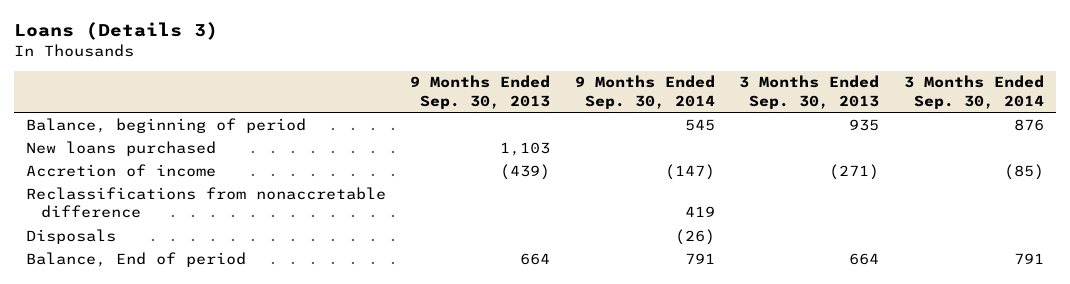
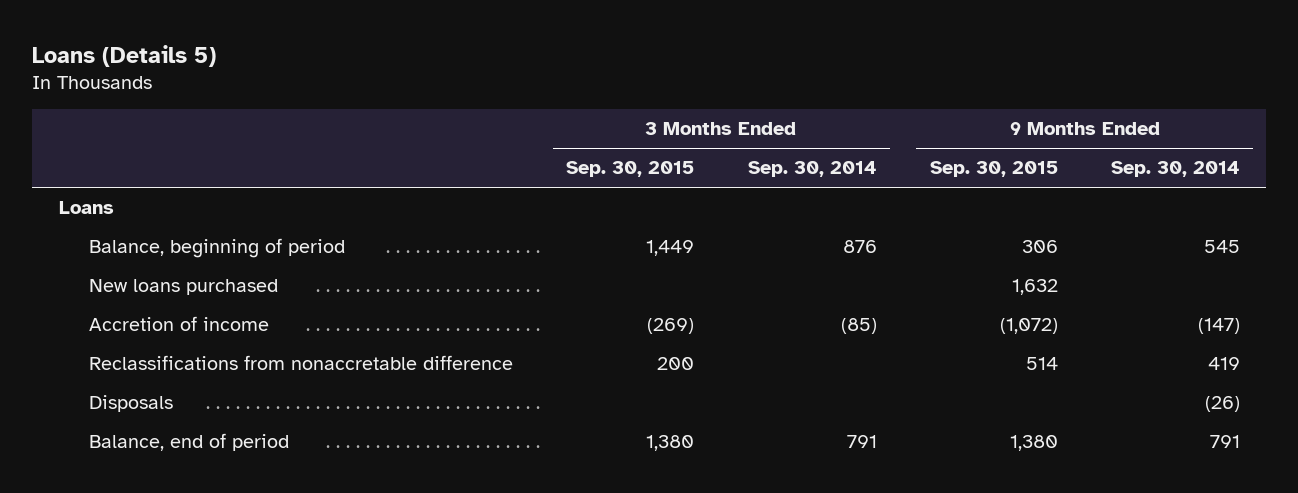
[13,22,218,41] Loans (Details 3) -> [31,44,216,67] Loans (Details 5)
[410,75,551,110] 9 Months Ended Sep. 30, 2013 -> none
[739,75,880,110] 3 Months Ended Sep. 30, 2013 -> none
none -> [566,161,695,178] Sep. 30, 2015
none -> [929,161,1058,178] Sep. 30, 2015
none -> [58,201,114,215] Loans
[25,251,246,267] Balance, End of period -> [89,433,290,452] Balance, end of period

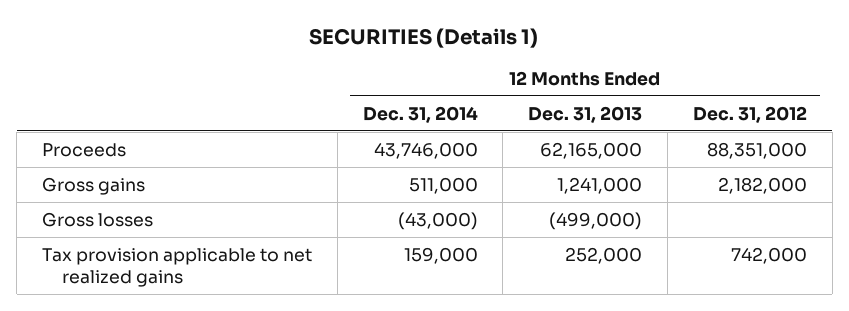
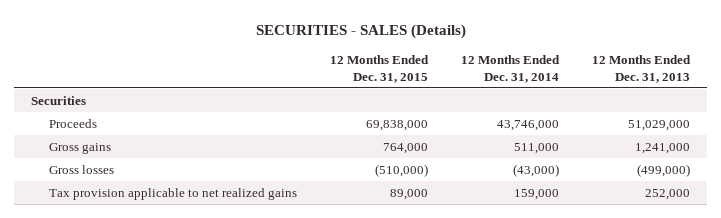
[309,27,539,48] SECURITIES (Details 1) -> [255,23,466,39] SECURITIES - SALES (Details)
[692,105,807,123] Dec. 31, 2012 -> none
none -> [329,54,429,83] 12 Months Ended Dec. 31, 2015
none -> [30,95,86,105] Securities
[540,141,643,159] 62,165,000 -> [628,119,691,131] 51,029,000

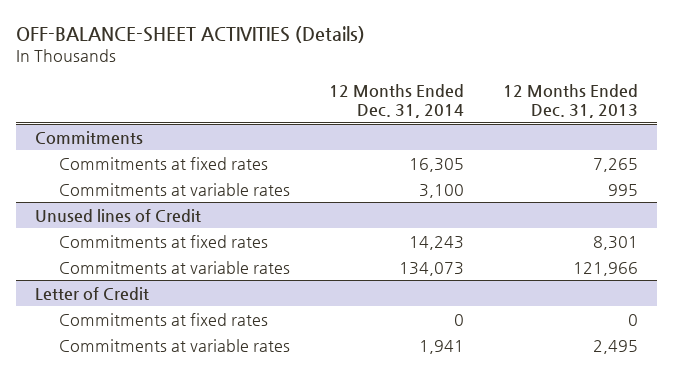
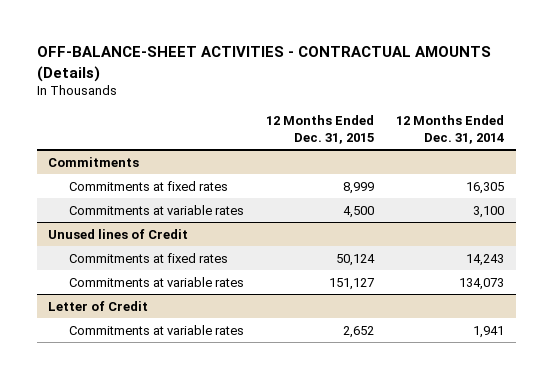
[15,26,365,44] OFF-BALANCE-SHEET ACTIVITIES (Details) -> [36,46,491,82] OFF-BALANCE-SHEET ACTIVITIES - CONTRACTUAL AMOUNTS (Details)
[502,83,638,118] 12 Months Ended Dec. 31, 2013 -> none
none -> [265,115,374,144] 12 Months Ended Dec. 31, 2015
[58,312,268,326] Commitments at fixed rates -> none

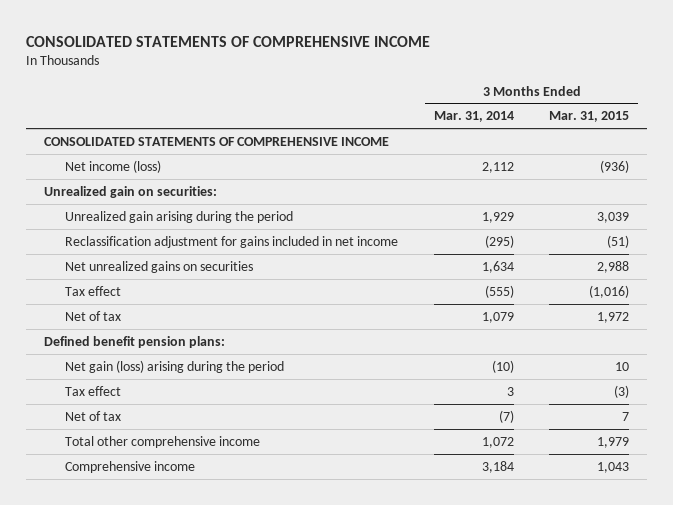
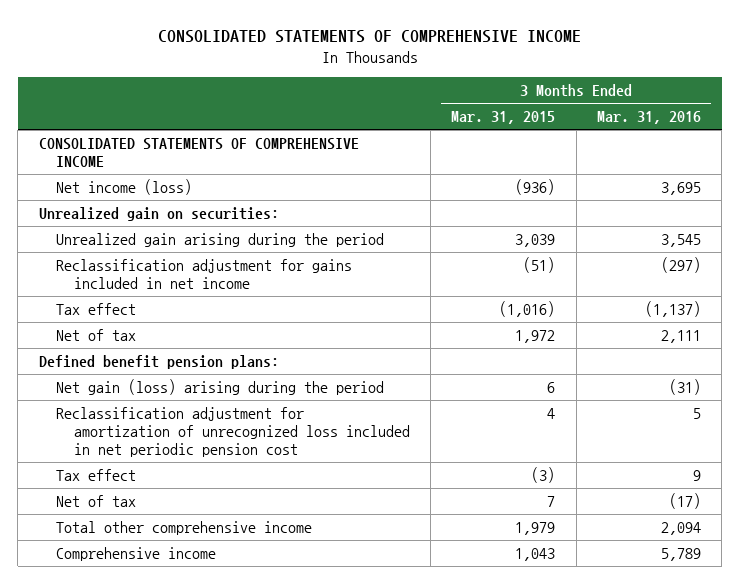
[433,111,514,123] Mar. 31, 2014 -> none
none -> [596,111,701,125] Mar. 31, 2016
[65,260,254,273] Net unrealized gains on securities -> none
[615,361,630,371] 10 -> [547,381,556,393] 6
none -> [56,406,410,458] Reclassification adjustment for amortization of unrecognized loss included in net periodic pension cost

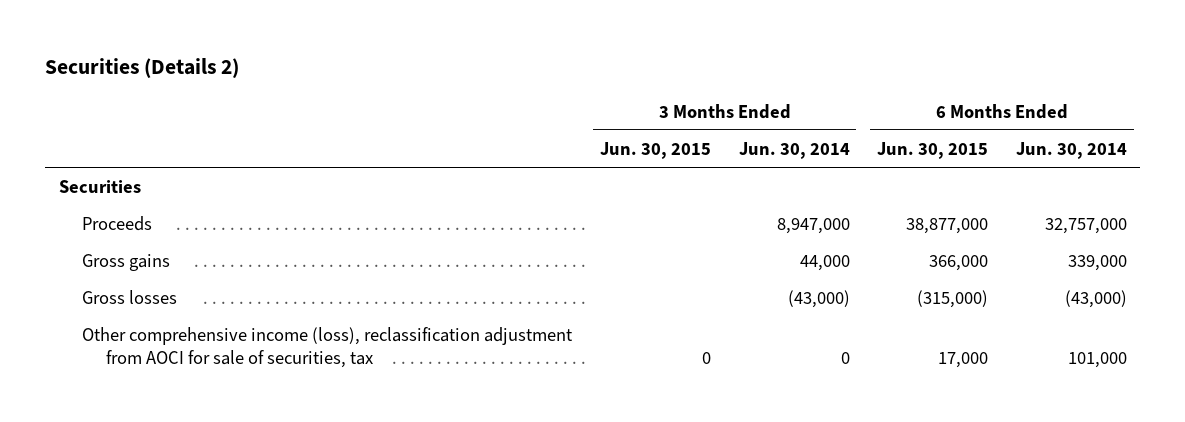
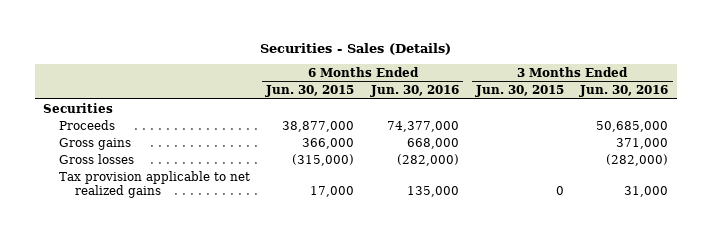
[44,58,239,79] Securities (Details 2) -> [259,42,451,55] Securities - Sales (Details)
[738,141,850,159] Jun. 30, 2014 -> none
[1015,141,1127,159] Jun. 30, 2014 -> none
none -> [370,85,460,98] Jun. 30, 2016
none -> [579,85,669,98] Jun. 30, 2016
[82,326,574,369] Other comprehensive income (loss), reclassification adjustment from AOCI for sale of securities, tax -> [58,170,250,199] Tax provision applicable to net realized gains

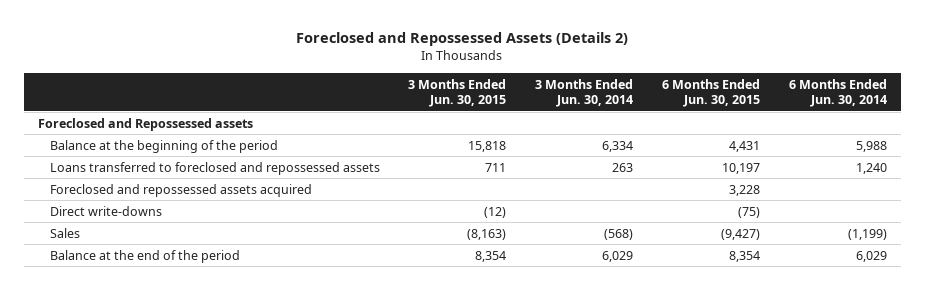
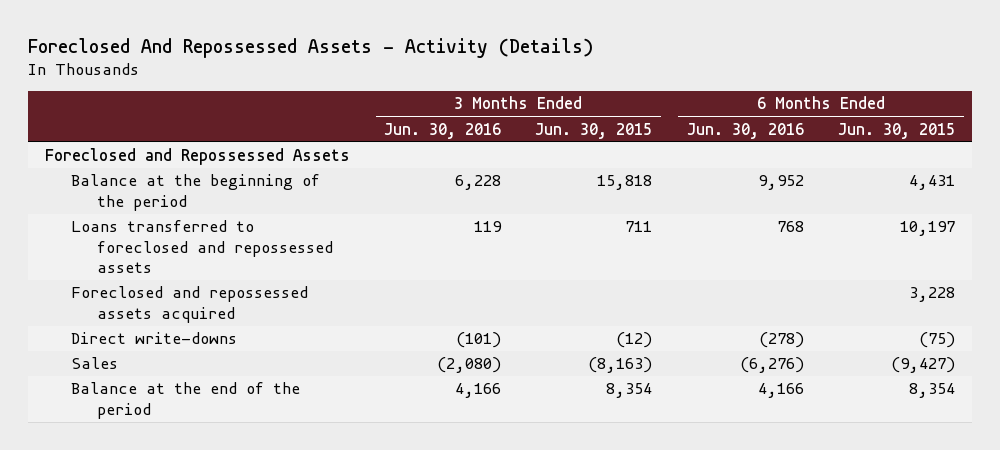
[296,32,629,47] Foreclosed and Repossessed Assets (Details 2) -> [27,37,593,58] Foreclosed And Repossessed Assets - Activity (Details)
[535,78,634,108] 3 Months Ended Jun. 30, 2014 -> none
[788,78,887,108] 6 Months Ended Jun. 30, 2014 -> none
none -> [384,122,502,139] Jun. 30, 2016
none -> [686,122,804,139] Jun. 30, 2016
[38,117,254,131] Foreclosed and Repossessed assets -> [44,148,350,166] Foreclosed and Repossessed Assets

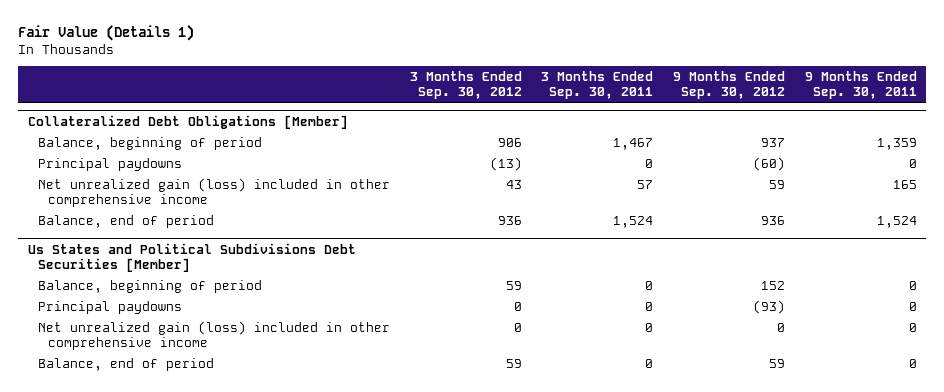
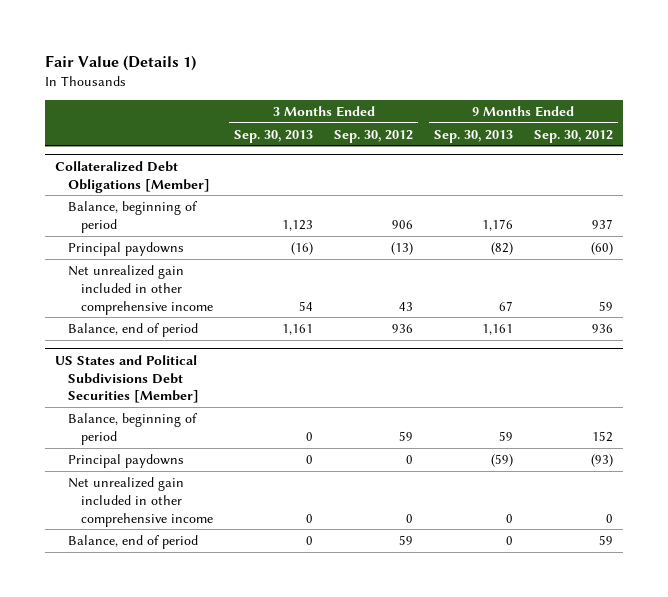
[541,70,654,100] 3 Months Ended Sep. 30, 2011 -> none
[804,70,917,100] 9 Months Ended Sep. 30, 2011 -> none
none -> [234,129,314,143] Sep. 30, 2013
none -> [433,129,513,143] Sep. 30, 2013
[38,177,391,208] Net unrealized gain (loss) included in other comprehensive income -> [68,264,214,315] Net unrealized gain included in other comprehensive income
[27,242,356,272] Us States and Political Subdivisions Debt Securities [Member] -> [55,354,200,404] US States and Political Subdivisions Debt Securities [Member]
[38,320,391,351] Net unrealized gain (loss) included in other comprehensive income -> [68,476,214,527] Net unrealized gain included in other comprehensive income

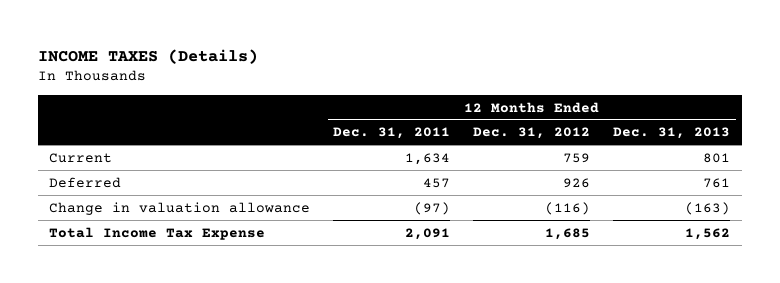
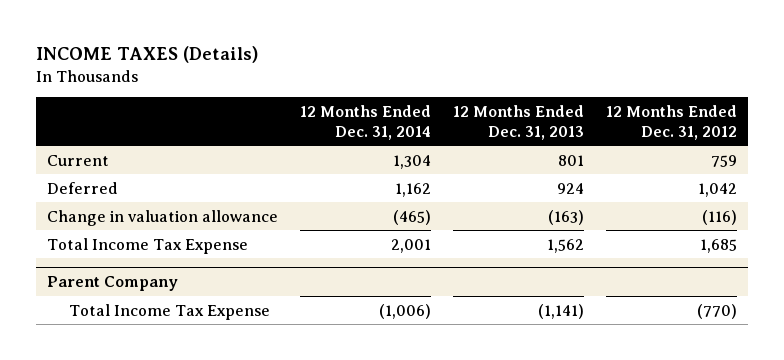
[333,127,451,140] Dec. 31, 2011 -> none
none -> [299,105,431,140] 12 Months Ended Dec. 31, 2014
[563,177,591,188] 926 -> [698,182,738,197] 1,042
[703,177,731,188] 761 -> [556,182,584,194] 924
none -> [46,276,178,292] Parent Company
none -> [69,303,271,320] Total Income Tax Expense

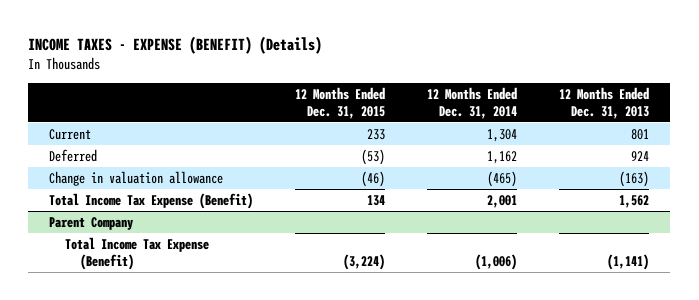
[35,46,258,64] INCOME TAXES (Details) -> [28,36,323,55] INCOME TAXES - EXPENSE (BENEFIT) (Details)
[606,105,738,140] 12 Months Ended Dec. 31, 2012 -> none
none -> [295,87,386,120] 12 Months Ended Dec. 31, 2015
[46,237,248,254] Total Income Tax Expense -> [49,192,254,209] Total Income Tax Expense (Benefit)
[69,303,271,320] Total Income Tax Expense -> [64,236,209,270] Total Income Tax Expense (Benefit)

